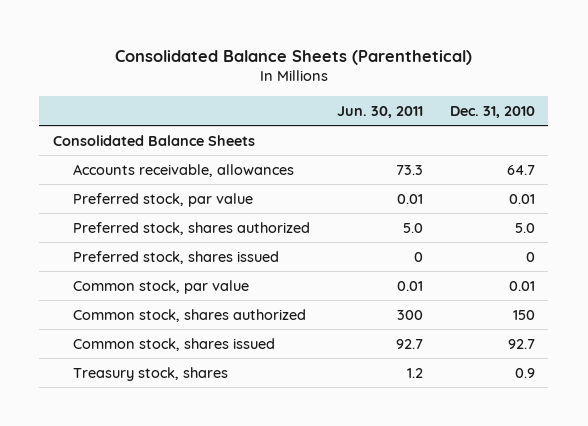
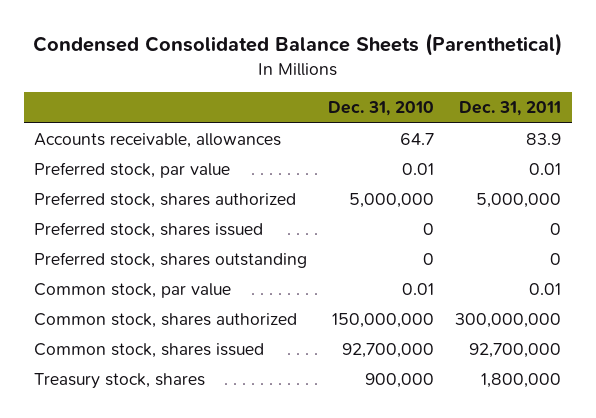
[114,49,472,65] Consolidated Balance Sheets (Parenthetical) -> [32,32,562,56] Condensed Consolidated Balance Sheets (Parenthetical)
[336,105,423,118] Jun. 30, 2011 -> none
none -> [459,101,562,117] Dec. 31, 2011
[52,134,255,146] Consolidated Balance Sheets -> none
[514,222,535,233] 5.0 -> [349,193,435,209] 5,000,000
none -> [34,252,308,269] Preferred stock, shares outstanding
[512,309,535,320] 150 -> [332,313,435,329] 150,000,000
[507,338,535,349] 92.7 -> [342,343,435,359] 92,700,000
[514,367,535,378] 0.9 -> [365,373,435,389] 900,000

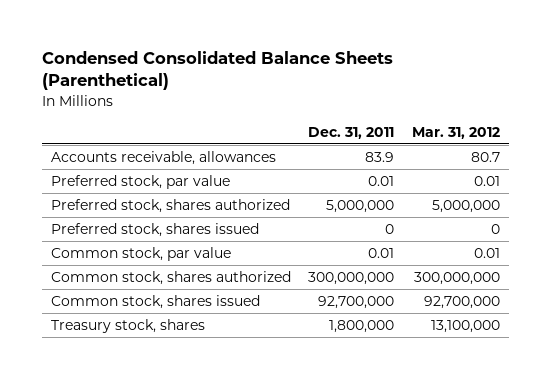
[328,101,435,117] Dec. 31, 2010 -> none
none -> [411,126,500,139] Mar. 31, 2012
[34,252,308,269] Preferred stock, shares outstanding -> none

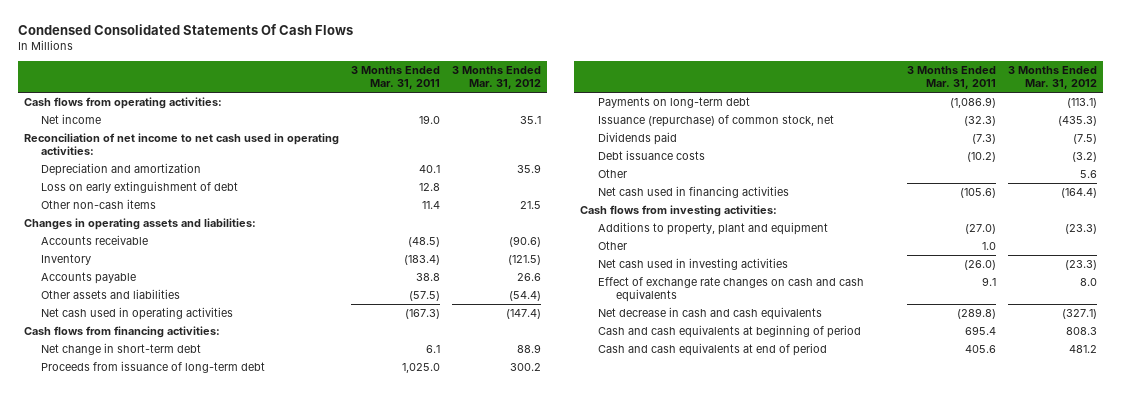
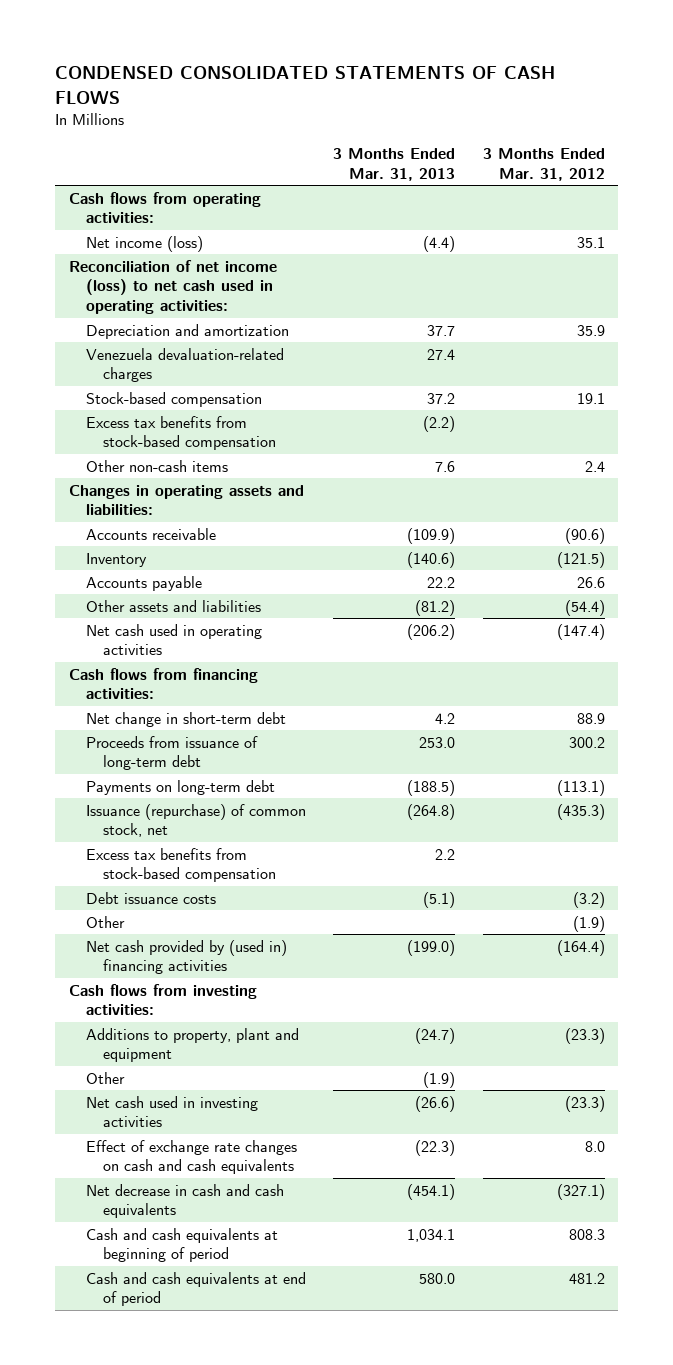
[17,24,353,36] Condensed Consolidated Statements Of Cash Flows -> [54,66,555,105] CONDENSED CONSOLIDATED STATEMENTS OF CASH FLOWS
[350,66,440,90] 3 Months Ended Mar. 31, 2011 -> none
none -> [333,147,456,181] 3 Months Ended Mar. 31, 2013
[41,113,102,124] Net income -> [85,235,203,252] Net income (loss)
[23,132,339,155] Reconciliation of net income to net cash used in operating activities: -> [68,259,277,315] Reconciliation of net income (loss) to net cash used in operating activities:
[41,180,239,193] Loss on early extinguishment of debt -> none
none -> [85,347,284,383] Venezuela devaluation-related charges
none -> [85,391,262,407] Stock-based compensation
none -> [85,415,276,451] Excess tax benefits from stock-based compensation
[519,200,541,209] 21.5 -> [584,460,605,472] 2.4
[598,131,678,145] Dividends paid -> none
none -> [85,847,276,883] Excess tax benefits from stock-based compensation
[1080,169,1098,178] 5.6 -> [572,915,605,932] (1.9)
[598,185,790,198] Net cash used in financing activities -> [85,939,287,975] Net cash provided by (used in) financing activities

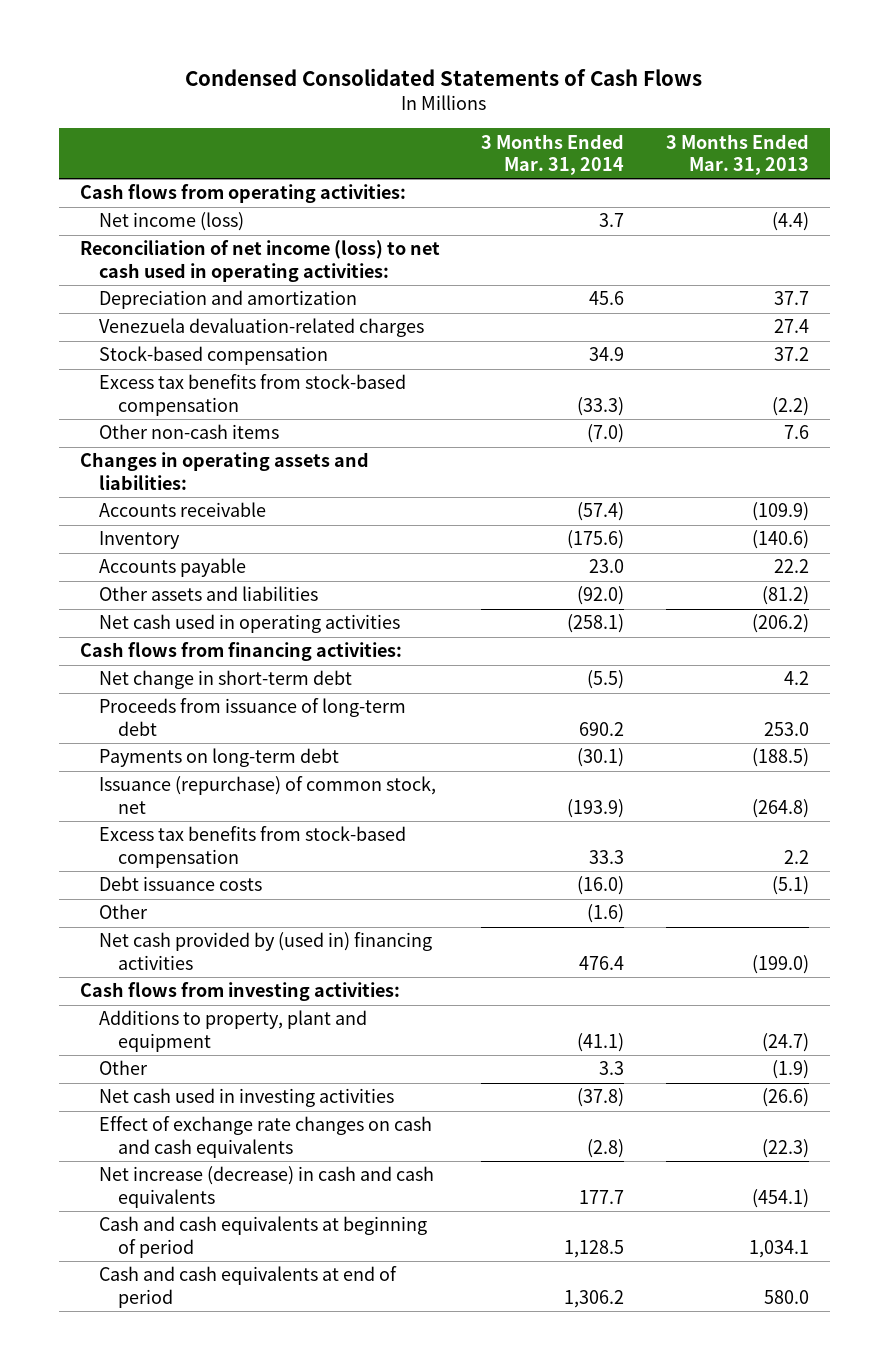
[54,66,555,105] CONDENSED CONSOLIDATED STATEMENTS OF CASH FLOWS -> [185,68,703,87] Condensed Consolidated Statements of Cash Flows
[482,147,605,181] 3 Months Ended Mar. 31, 2012 -> none
none -> [481,133,625,175] 3 Months Ended Mar. 31, 2014
[85,1183,284,1219] Net decrease in cash and cash equivalents -> [98,1166,434,1208] Net increase (decrease) in cash and cash equivalents

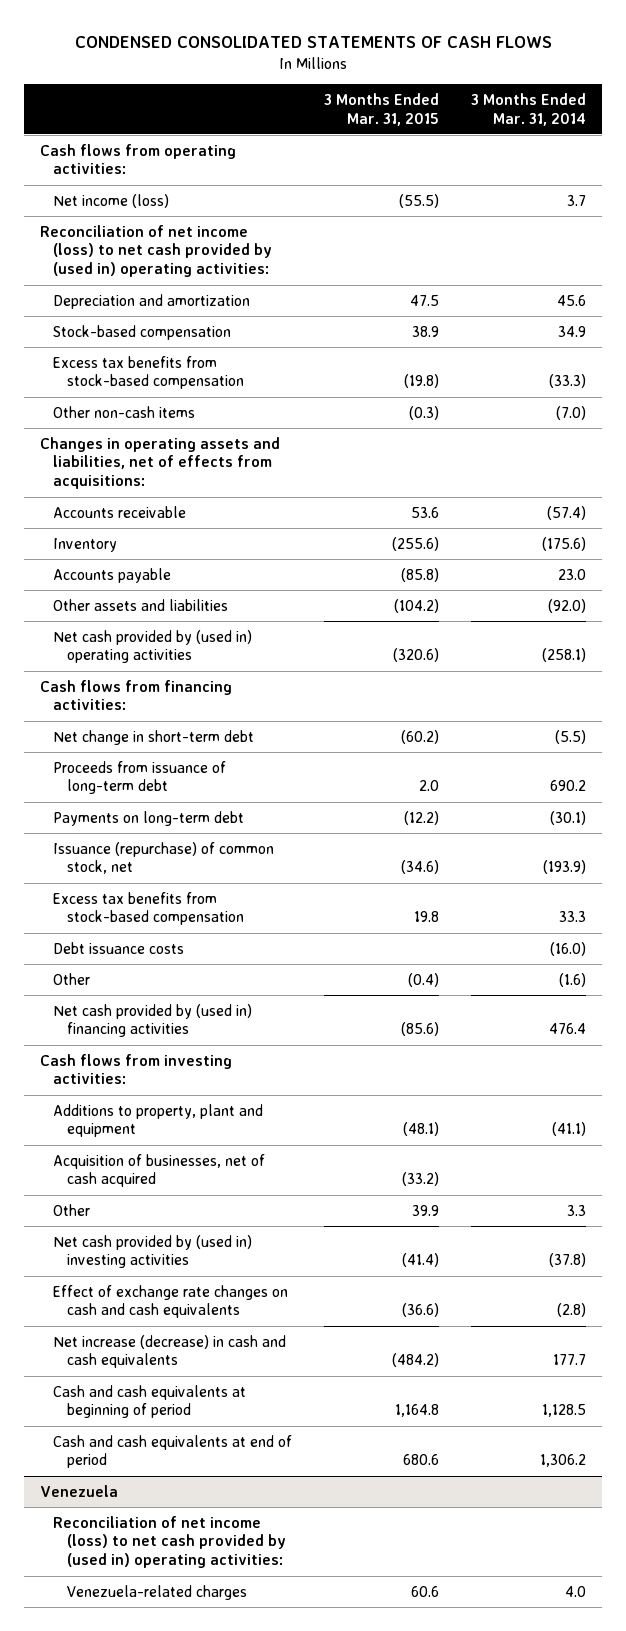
[185,68,703,87] Condensed Consolidated Statements of Cash Flows -> [74,36,552,49] CONDENSED CONSOLIDATED STATEMENTS OF CASH FLOWS
[666,133,810,175] 3 Months Ended Mar. 31, 2013 -> none
none -> [324,92,440,126] 3 Months Ended Mar. 31, 2015
[79,240,440,282] Reconciliation of net income (loss) to net cash used in operating activities: -> [40,224,273,278] Reconciliation of net income (loss) to net cash provided by (used in) operating activities:
[98,318,424,338] Venezuela devaluation-related charges -> none
[79,452,369,490] Changes in operating assets and liabilities: -> [40,436,281,490] Changes in operating assets and liabilities, net of effects from acquisitions:
[98,614,400,634] Net cash used in operating activities -> [53,629,253,664] Net cash provided by (used in) operating activities
none -> [53,1153,266,1188] Acquisition of businesses, net of cash acquired
[98,1088,394,1108] Net cash used in investing activities -> [53,1234,253,1269] Net cash provided by (used in) investing activities
none -> [40,1484,119,1497] Venezuela
none -> [53,1515,286,1569] Reconciliation of net income (loss) to net cash provided by (used in) operating activities:
none -> [66,1584,247,1600] Venezuela-related charges

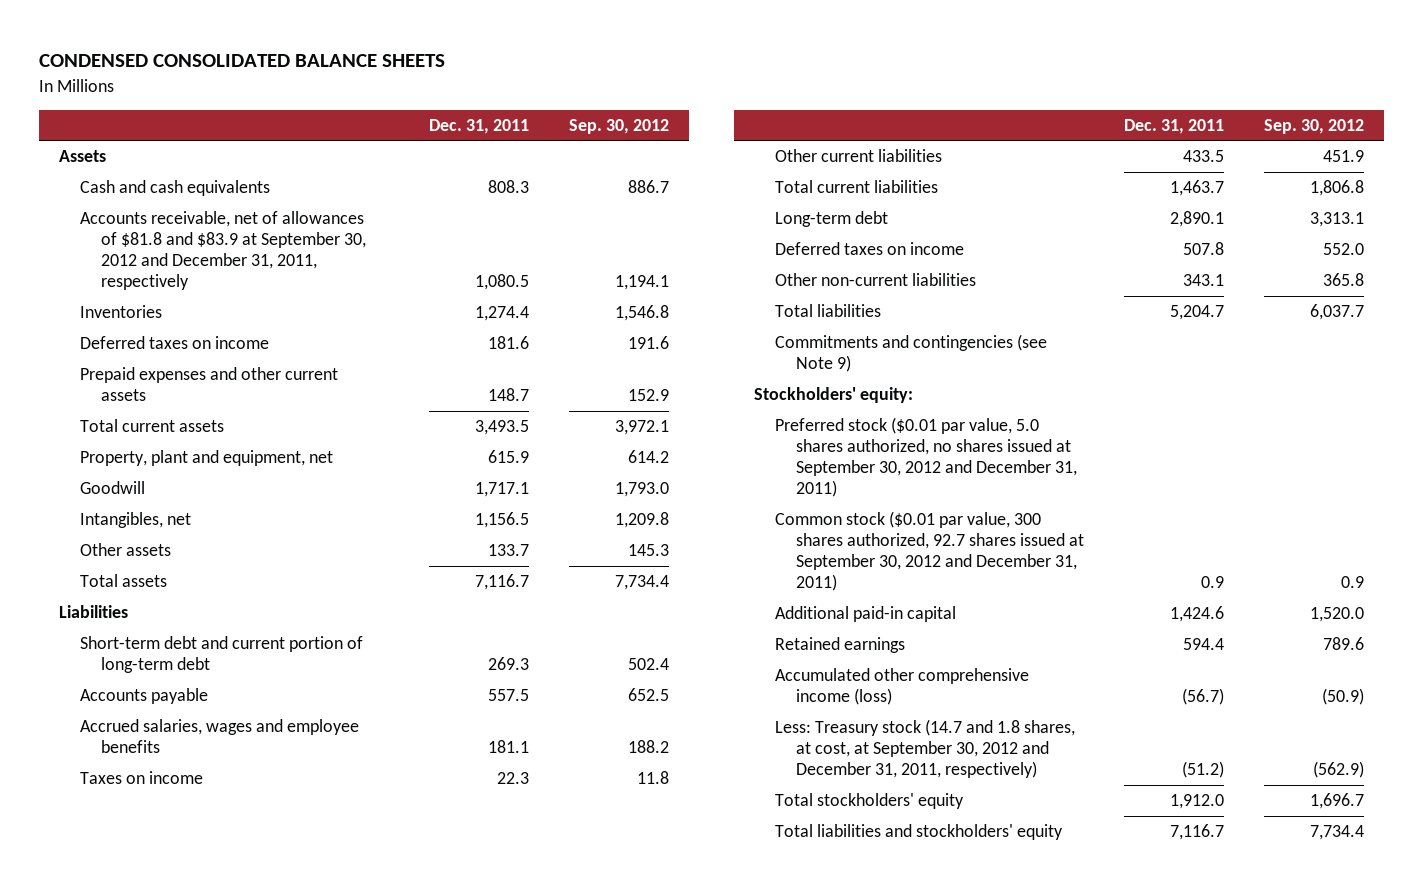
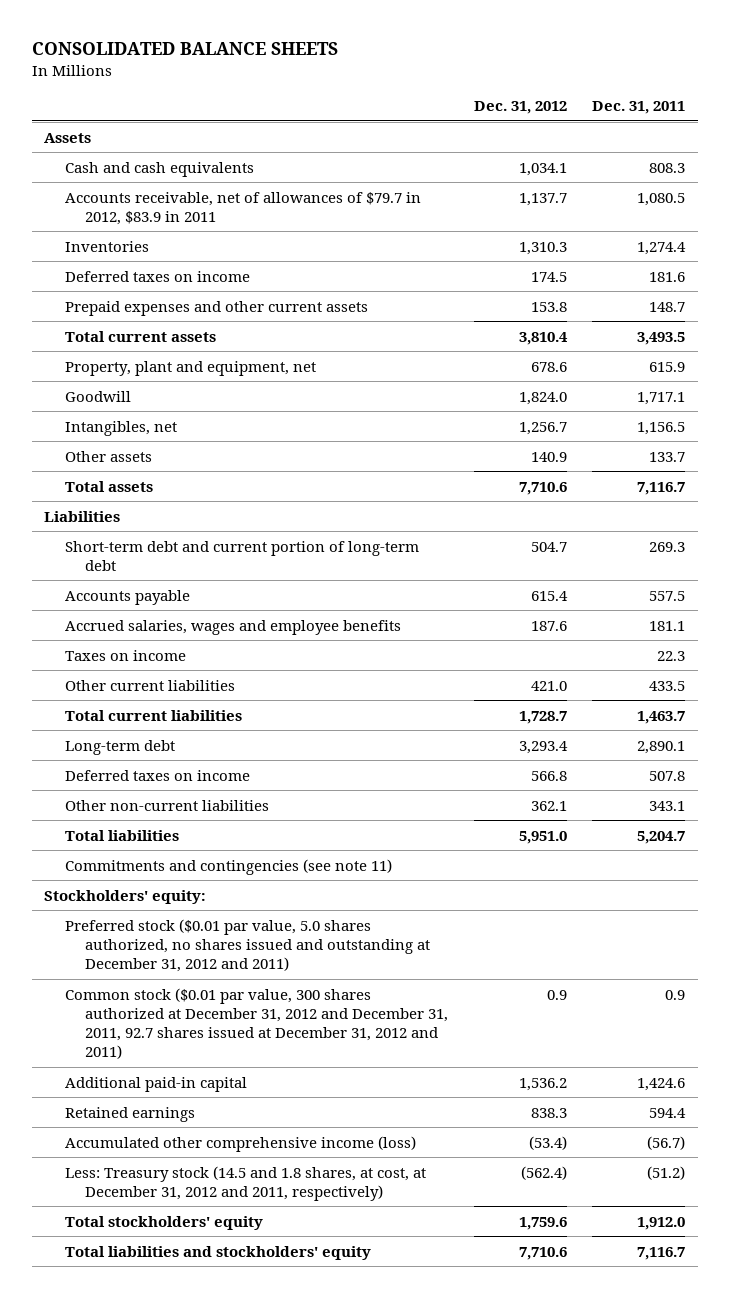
[39,54,446,68] CONDENSED CONSOLIDATED BALANCE SHEETS -> [31,42,338,56] CONSOLIDATED BALANCE SHEETS
[568,118,669,134] Sep. 30, 2012 -> none
none -> [473,101,567,115] Dec. 31, 2012
[80,211,367,291] Accounts receivable, net of allowances of $81.8 and $83.9 at September 30, 2012 and December 31, 2011, respectively -> [64,191,421,225] Accounts receivable, net of allowances of $79.7 in 2012, $83.9 in 2011
[774,334,1047,373] Commitments and contingencies (see Note 9) -> [64,858,392,875] Commitments and contingencies (see note 11)
[774,417,1077,498] Preferred stock ($0.01 par value, 5.0 shares authorized, no shares issued at September 30, 2012 and December 31, 2011) -> [64,918,431,973] Preferred stock ($0.01 par value, 5.0 shares authorized, no shares issued and outstanding at December 31, 2012 and 2011)
[774,511,1084,592] Common stock ($0.01 par value, 300 shares authorized, 92.7 shares issued at September 30, 2012 and December 31, 2011) -> [64,987,449,1060] Common stock ($0.01 par value, 300 shares authorized at December 31, 2012 and December 31, 2011, 92.7 shares issued at December 31, 2012 and 2011)
[774,719,1075,779] Less: Treasury stock (14.7 and 1.8 shares, at cost, at September 30, 2012 and December 31, 2011, respectively) -> [64,1165,426,1201] Less: Treasury stock (14.5 and 1.8 shares, at cost, at December 31, 2012 and 2011, respectively)

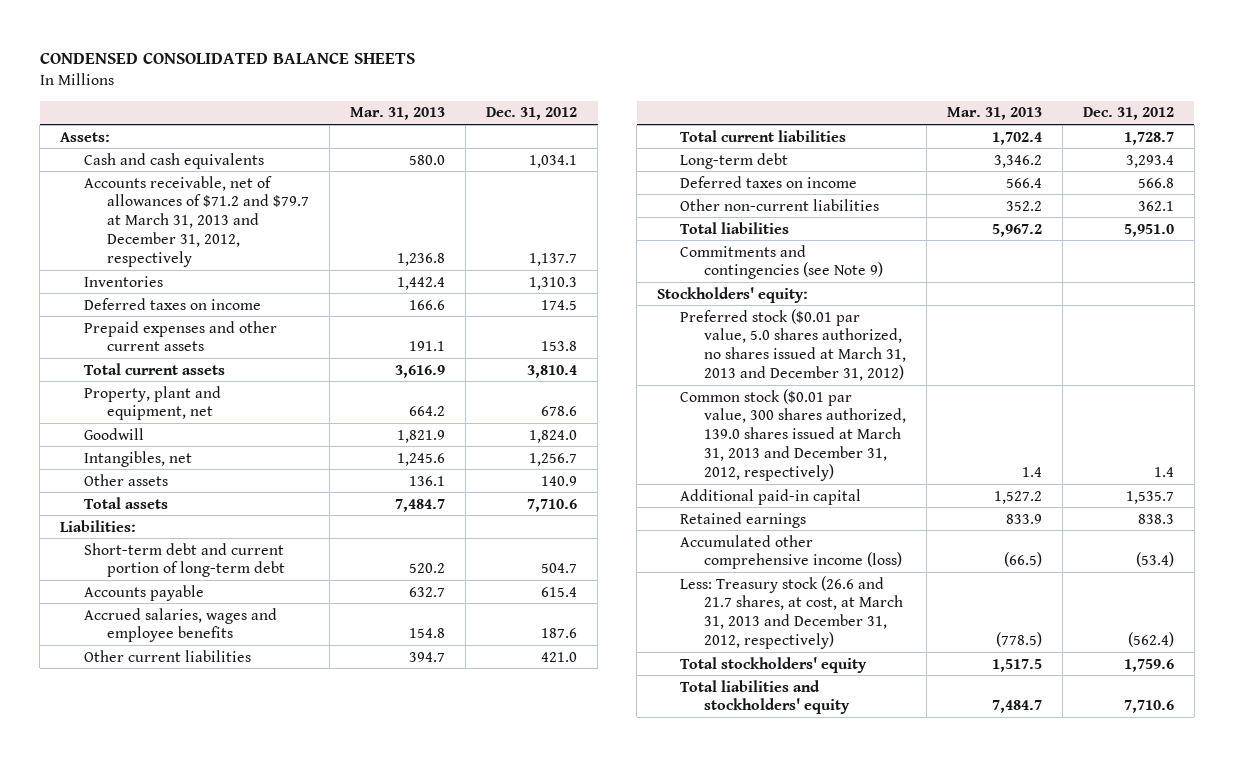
[31,42,338,56] CONSOLIDATED BALANCE SHEETS -> [39,53,415,65] CONDENSED CONSOLIDATED BALANCE SHEETS
[592,101,686,115] Dec. 31, 2011 -> none
none -> [349,107,445,121] Mar. 31, 2013
[44,132,92,143] Assets -> [60,131,111,142] Assets:
[64,191,421,225] Accounts receivable, net of allowances of $79.7 in 2012, $83.9 in 2011 -> [83,175,309,267] Accounts receivable, net of allowances of $71.2 and $79.7 at March 31, 2013 and December 31, 2012, respectively
[44,510,121,522] Liabilities -> [60,519,137,532] Liabilities:
[64,649,186,661] Taxes on income -> none
[64,858,392,875] Commitments and contingencies (see note 11) -> [680,244,883,280] Commitments and contingencies (see Note 9)
[64,918,431,973] Preferred stock ($0.01 par value, 5.0 shares authorized, no shares issued and outstanding at December 31, 2012 and 2011) -> [680,308,906,382] Preferred stock ($0.01 par value, 5.0 shares authorized, no shares issued at March 31, 2013 and December 31, 2012)
[64,987,449,1060] Common stock ($0.01 par value, 300 shares authorized at December 31, 2012 and December 31, 2011, 92.7 shares issued at December 31, 2012 and 2011) -> [680,388,906,481] Common stock ($0.01 par value, 300 shares authorized, 139.0 shares issued at March 31, 2013 and December 31, 2012, respectively)
[546,989,567,1000] 0.9 -> [1153,466,1174,477] 1.4
[518,1077,567,1091] 1,536.2 -> [1125,490,1174,504] 1,535.7
[64,1165,426,1201] Less: Treasury stock (14.5 and 1.8 shares, at cost, at December 31, 2012 and 2011, respectively) -> [680,575,903,650] Less: Treasury stock (26.6 and 21.7 shares, at cost, at March 31, 2013 and December 31, 2012, respectively)

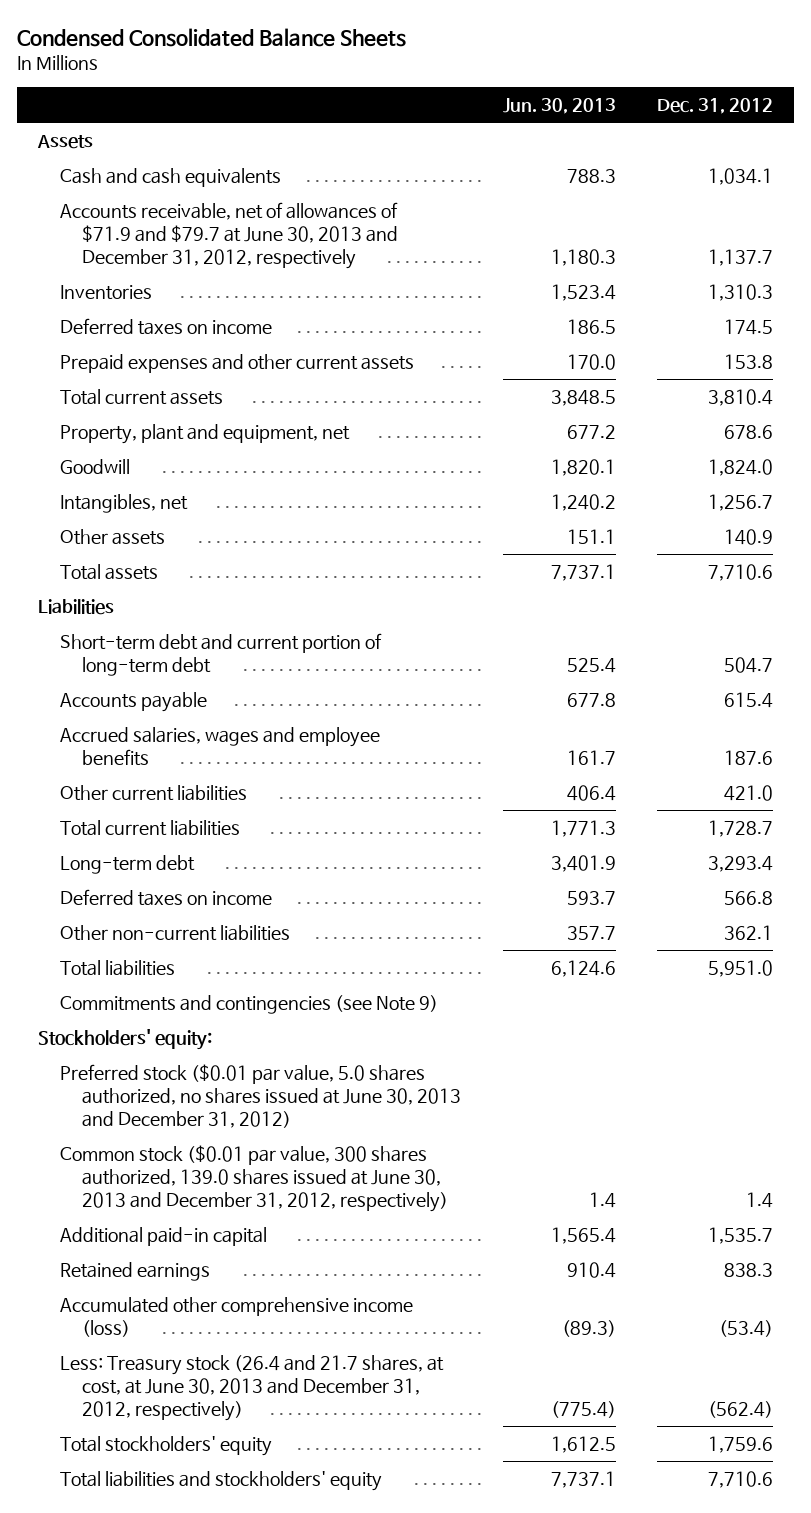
[39,53,415,65] CONDENSED CONSOLIDATED BALANCE SHEETS -> [17,28,407,48] Condensed Consolidated Balance Sheets
[349,107,445,121] Mar. 31, 2013 -> none
none -> [502,98,616,115] Jun. 30, 2013
[60,131,111,142] Assets: -> [37,134,94,149] Assets
[83,175,309,267] Accounts receivable, net of allowances of $71.2 and $79.7 at March 31, 2013 and December 31, 2012, respectively -> [60,201,399,269] Accounts receivable, net of allowances of $71.9 and $79.7 at June 30, 2013 and December 31, 2012, respectively
[60,519,137,532] Liabilities: -> [38,598,115,615] Liabilities
[680,308,906,382] Preferred stock ($0.01 par value, 5.0 shares authorized, no shares issued at March 31, 2013 and December 31, 2012) -> [60,1063,462,1128] Preferred stock ($0.01 par value, 5.0 shares authorized, no shares issued at June 30, 2013 and December 31, 2012)
[680,388,906,481] Common stock ($0.01 par value, 300 shares authorized, 139.0 shares issued at March 31, 2013 and December 31, 2012, respectively) -> [60,1144,449,1212] Common stock ($0.01 par value, 300 shares authorized, 139.0 shares issued at June 30, 2013 and December 31, 2012, respectively)
[680,575,903,650] Less: Treasury stock (26.6 and 21.7 shares, at cost, at March 31, 2013 and December 31, 2012, respectively) -> [60,1354,445,1421] Less: Treasury stock (26.4 and 21.7 shares, at cost, at June 30, 2013 and December 31, 2012, respectively)

